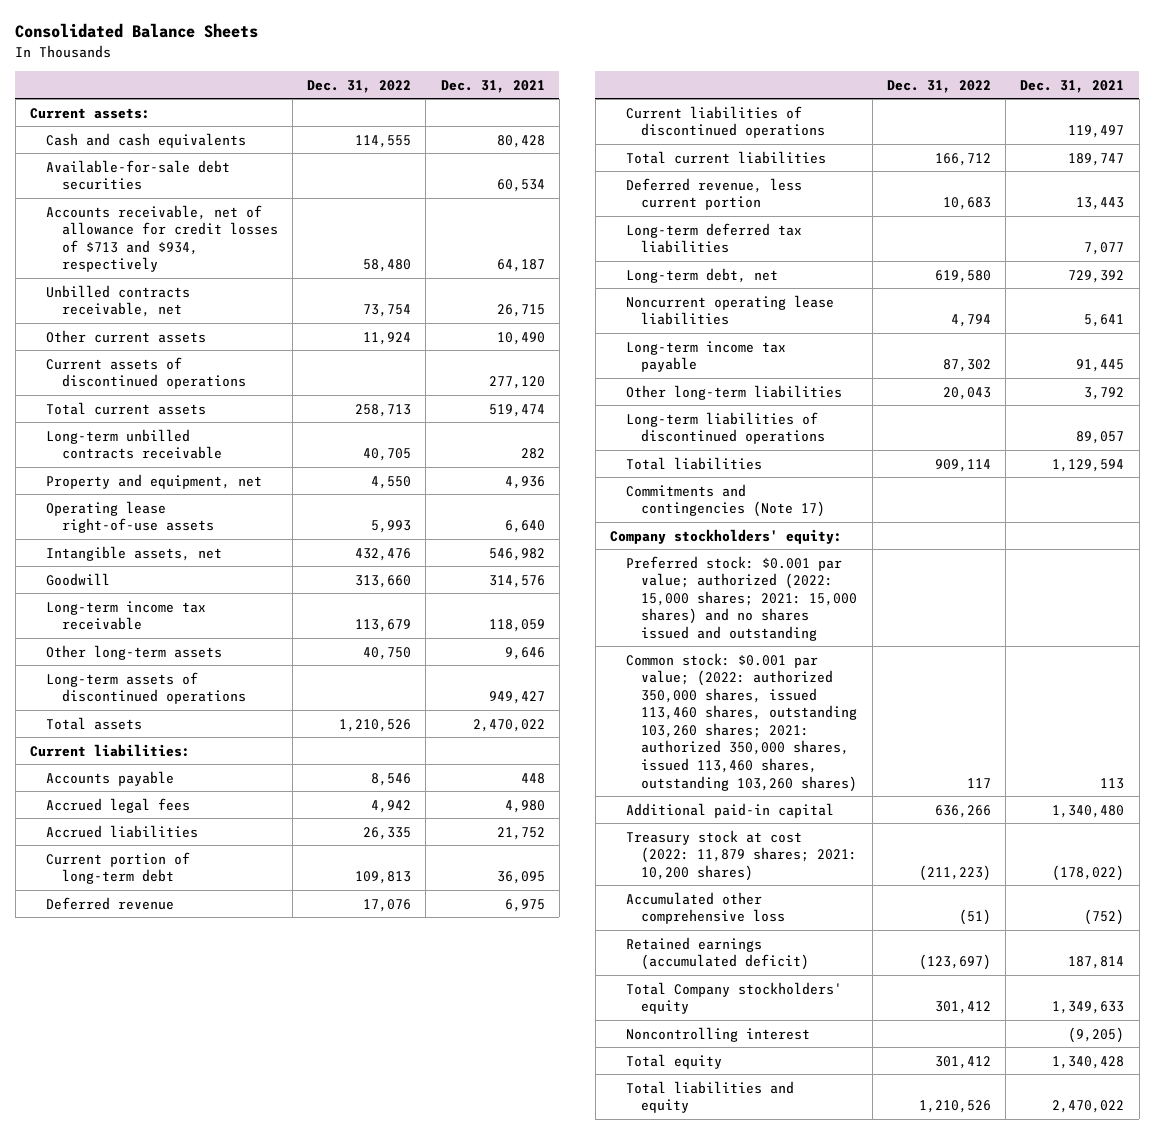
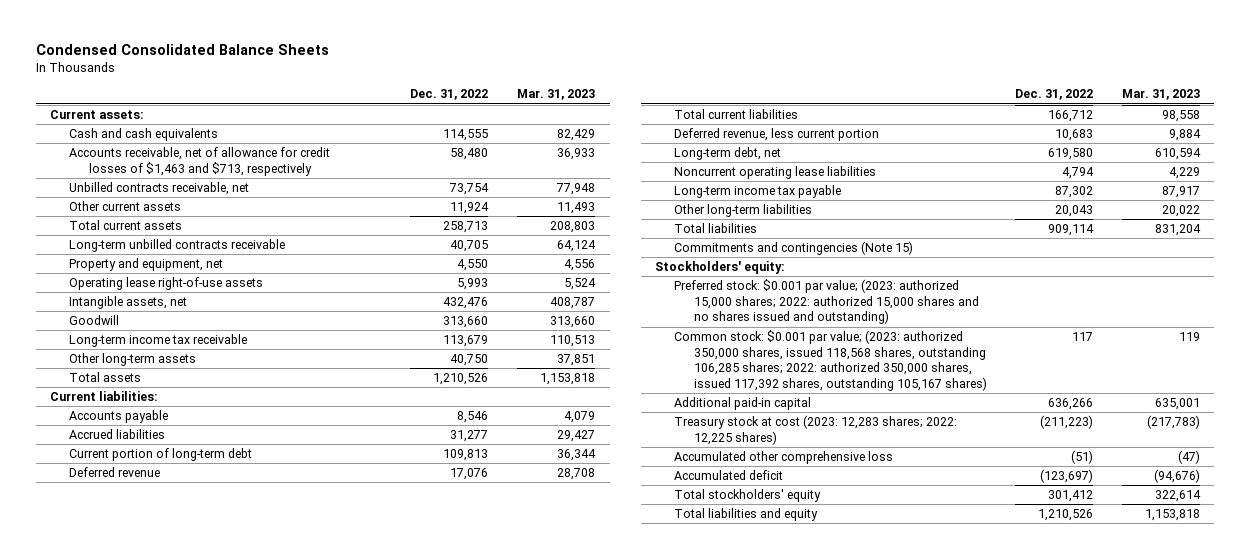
[15,23,259,39] Consolidated Balance Sheets -> [35,44,329,56] Condensed Consolidated Balance Sheets
[440,79,545,93] Dec. 31, 2021 -> none
none -> [517,89,596,101] Mar. 31, 2023
[45,159,230,191] Available-for-sale debt securities -> none
[45,204,278,273] Accounts receivable, net of allowance for credit losses of $713 and $934, respectively -> [69,147,331,176] Accounts receivable, net of allowance for credit losses of $1,463 and $713, respectively
[45,356,246,390] Current assets of discontinued operations -> none
[45,671,246,705] Long-term assets of discontinued operations -> none
[45,797,190,813] Accrued legal fees -> none
[363,826,412,840] 26,335 -> [450,430,489,443] 31,277
[625,105,826,139] Current liabilities of discontinued operations -> none
[625,222,802,254] Long-term deferred tax liabilities -> none
[625,411,826,445] Long-term liabilities of discontinued operations -> none
[625,483,826,518] Commitments and contingencies (Note 17) -> [674,241,914,256] Commitments and contingencies (Note 15)
[609,528,842,544] Company stockholders' equity: -> [655,261,786,275] Stockholders' equity:
[625,555,858,641] Preferred stock: $0.001 par value; authorized (2022: 15,000 shares; 2021: 15,000 shares) and no shares issued and outstanding -> [674,279,979,325] Preferred stock: $0.001 par value; (2023: authorized 15,000 shares; 2022: authorized 15,000 shares and no shares issued and outstanding)
[625,652,858,792] Common stock: $0.001 par value; (2022: authorized 350,000 shares, issued 113,460 shares, outstanding 103,260 shares; 2021: authorized 350,000 shares, issued 113,460 shares, outstanding 103,260 shares) -> [674,330,987,391] Common stock: $0.001 par value; (2023: authorized 350,000 shares, issued 118,568 shares, outstanding 106,285 shares; 2022: authorized 350,000 shares, issued 117,392 shares, outstanding 105,167 shares)
[625,829,858,881] Treasury stock at cost (2022: 11,879 shares; 2021: 10,200 shares) -> [674,415,958,445] Treasury stock at cost (2023: 12,283 shares; 2022: 12,225 shares)
[625,1026,810,1042] Noncontrolling interest -> none
[625,1053,722,1069] Total equity -> none
[625,936,810,971] Retained earnings (accumulated deficit) -> [674,470,784,481] Accumulated deficit
[625,981,842,1015] Total Company stockholders' equity -> [674,489,822,503] Total stockholders' equity

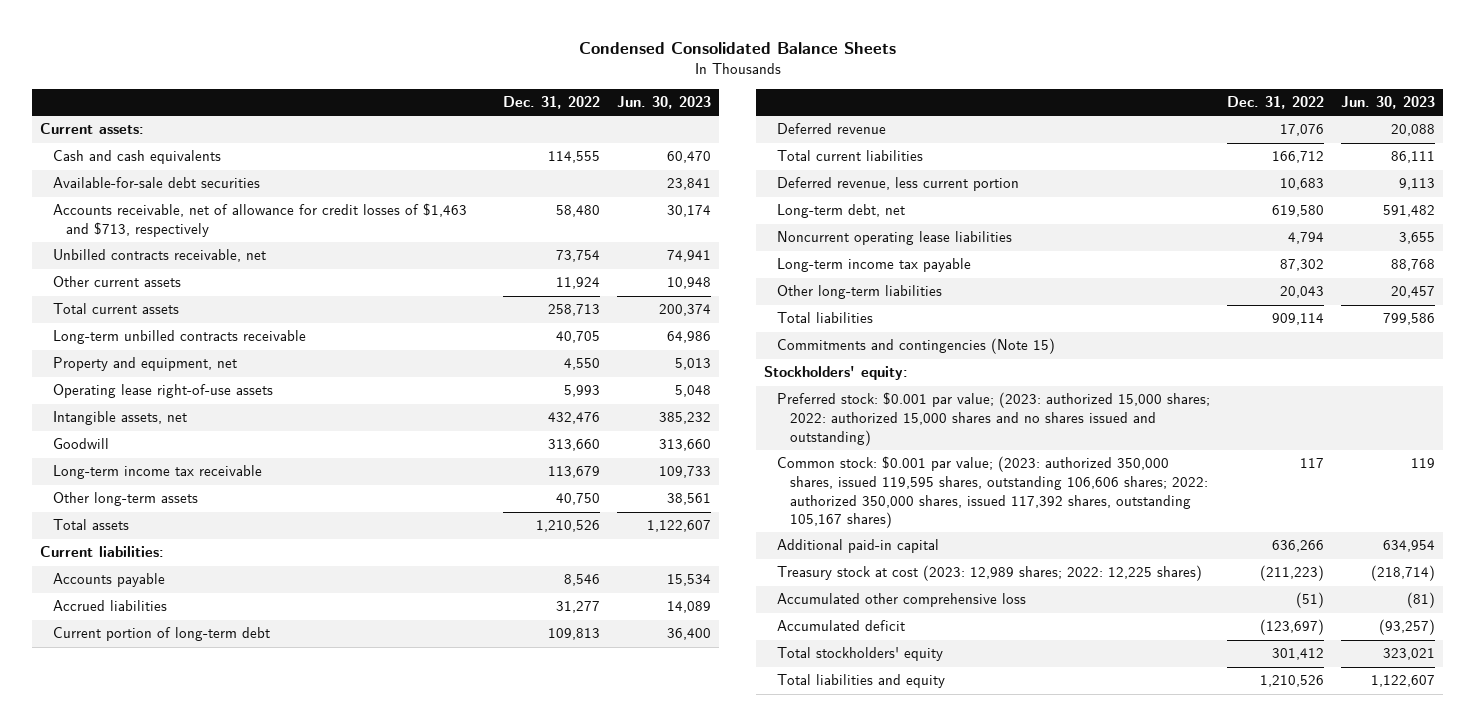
[517,89,596,101] Mar. 31, 2023 -> none
none -> [616,95,711,109] Jun. 30, 2023
none -> [53,177,261,189] Available-for-sale debt securities
[674,330,987,391] Common stock: $0.001 par value; (2023: authorized 350,000 shares, issued 118,568 shares, outstanding 106,285 shares; 2022: authorized 350,000 shares, issued 117,392 shares, outstanding 105,167 shares) -> [777,456,1208,529] Common stock: $0.001 par value; (2023: authorized 350,000 shares, issued 119,595 shares, outstanding 106,606 shares; 2022: authorized 350,000 shares, issued 117,392 shares, outstanding 105,167 shares)
[674,415,958,445] Treasury stock at cost (2023: 12,283 shares; 2022: 12,225 shares) -> [777,565,1203,582] Treasury stock at cost (2023: 12,989 shares; 2022: 12,225 shares)

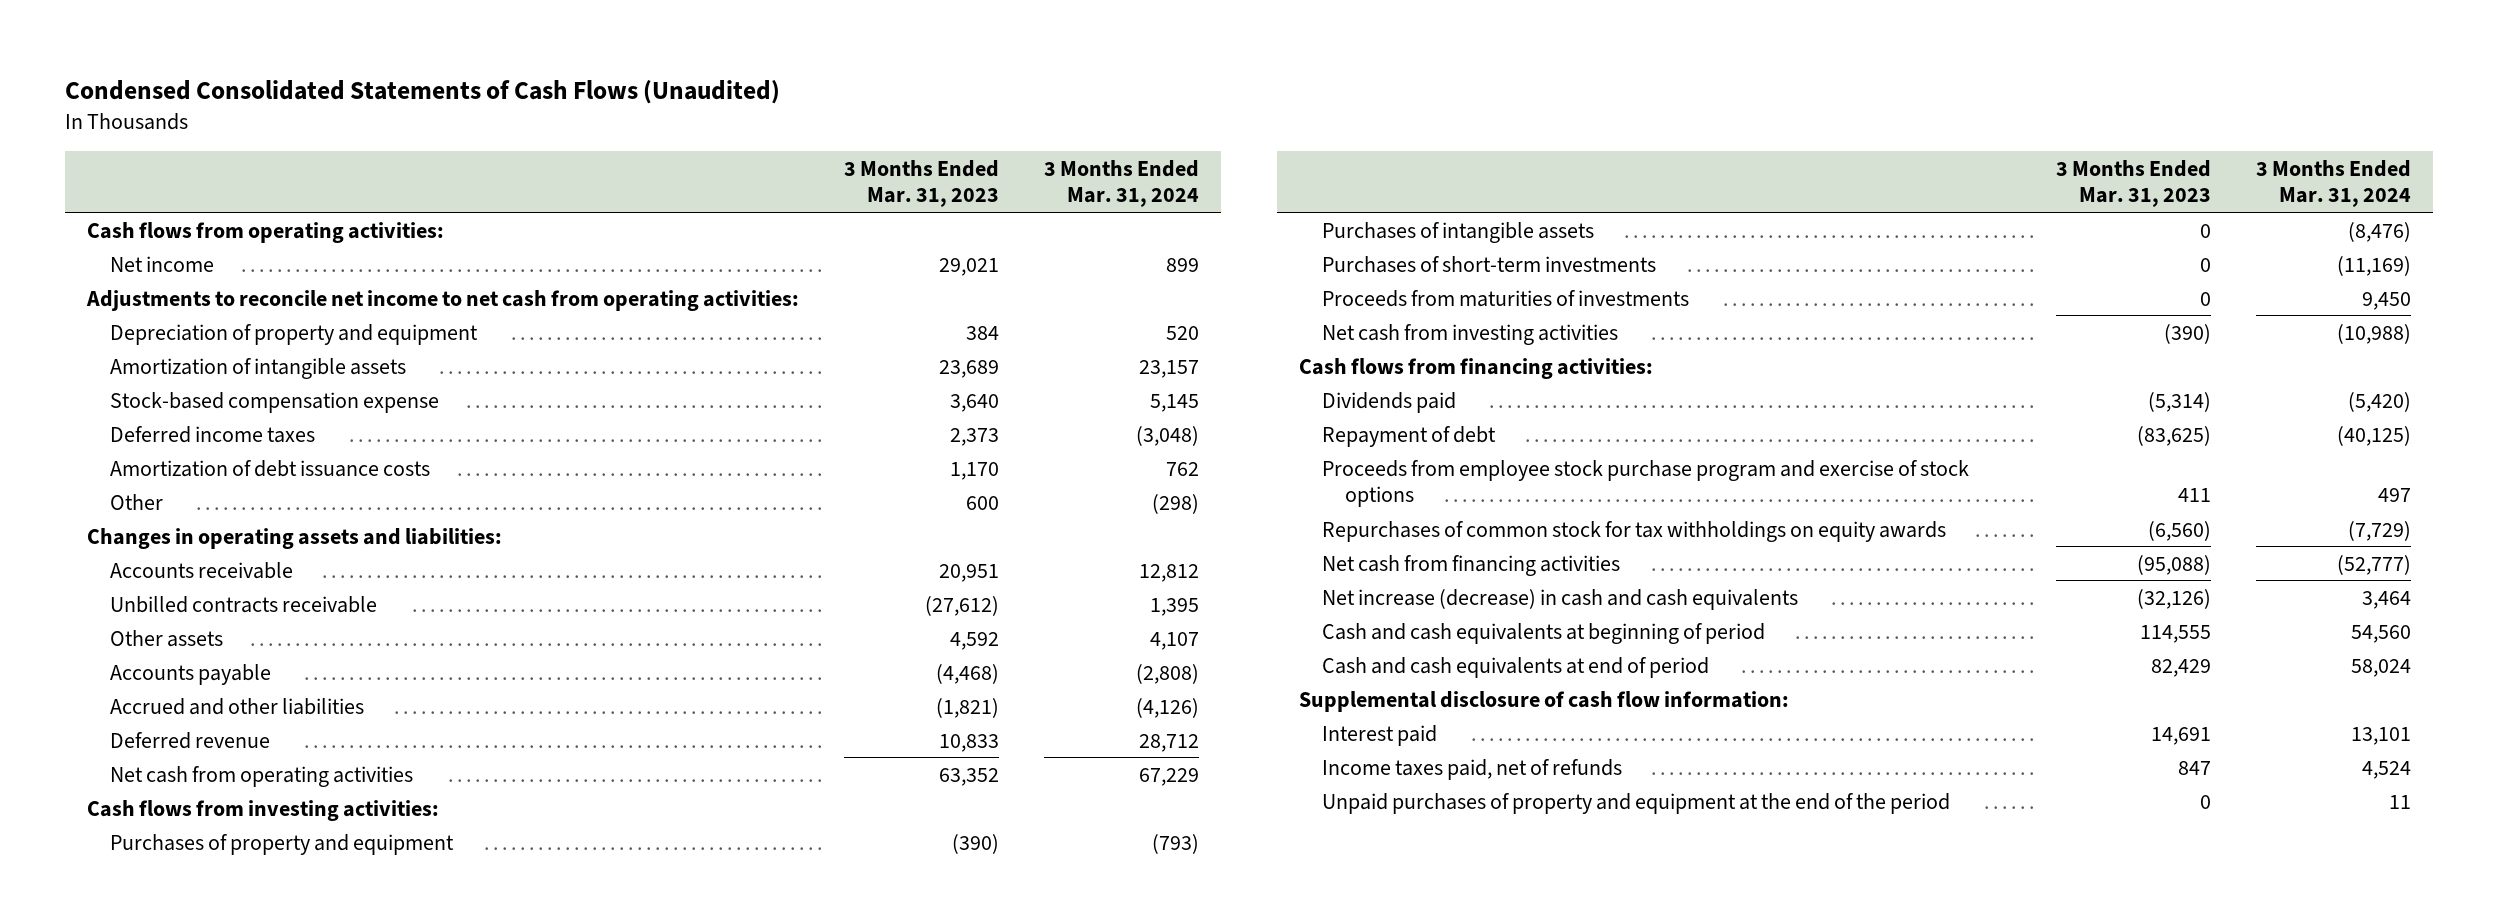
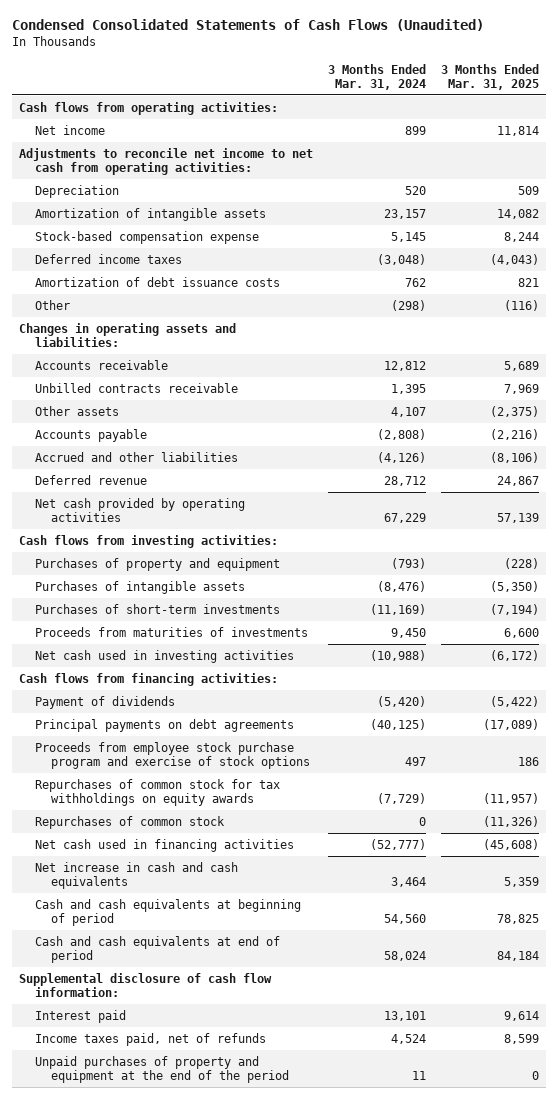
[844,159,1000,208] 3 Months Ended Mar. 31, 2023 -> none
none -> [440,63,539,90] 3 Months Ended Mar. 31, 2025
[110,323,479,345] Depreciation of property and equipment -> [35,184,120,198] Depreciation
[110,765,414,787] Net cash from operating activities -> [35,497,246,522] Net cash provided by operating activities
[1321,323,1618,345] Net cash from investing activities -> [35,649,295,663] Net cash used in investing activities
[1321,391,1456,413] Dividends paid -> [35,695,176,709] Payment of dividends
[1321,425,1496,447] Repayment of debt -> [35,718,295,732] Principal payments on debt agreements
none -> [35,815,226,829] Repurchases of common stock
[1321,554,1620,576] Net cash from financing activities -> [35,838,295,852] Net cash used in financing activities
[1321,588,1798,610] Net increase (decrease) in cash and cash equivalents -> [35,861,239,889] Net increase in cash and cash equivalents

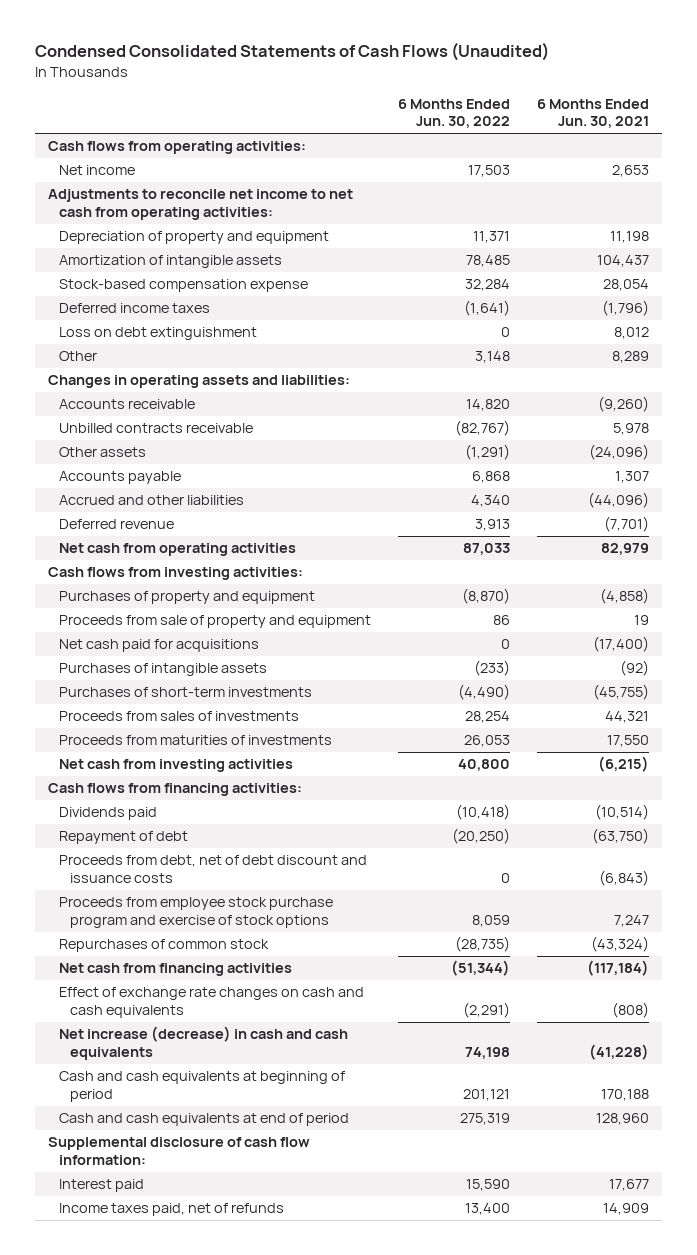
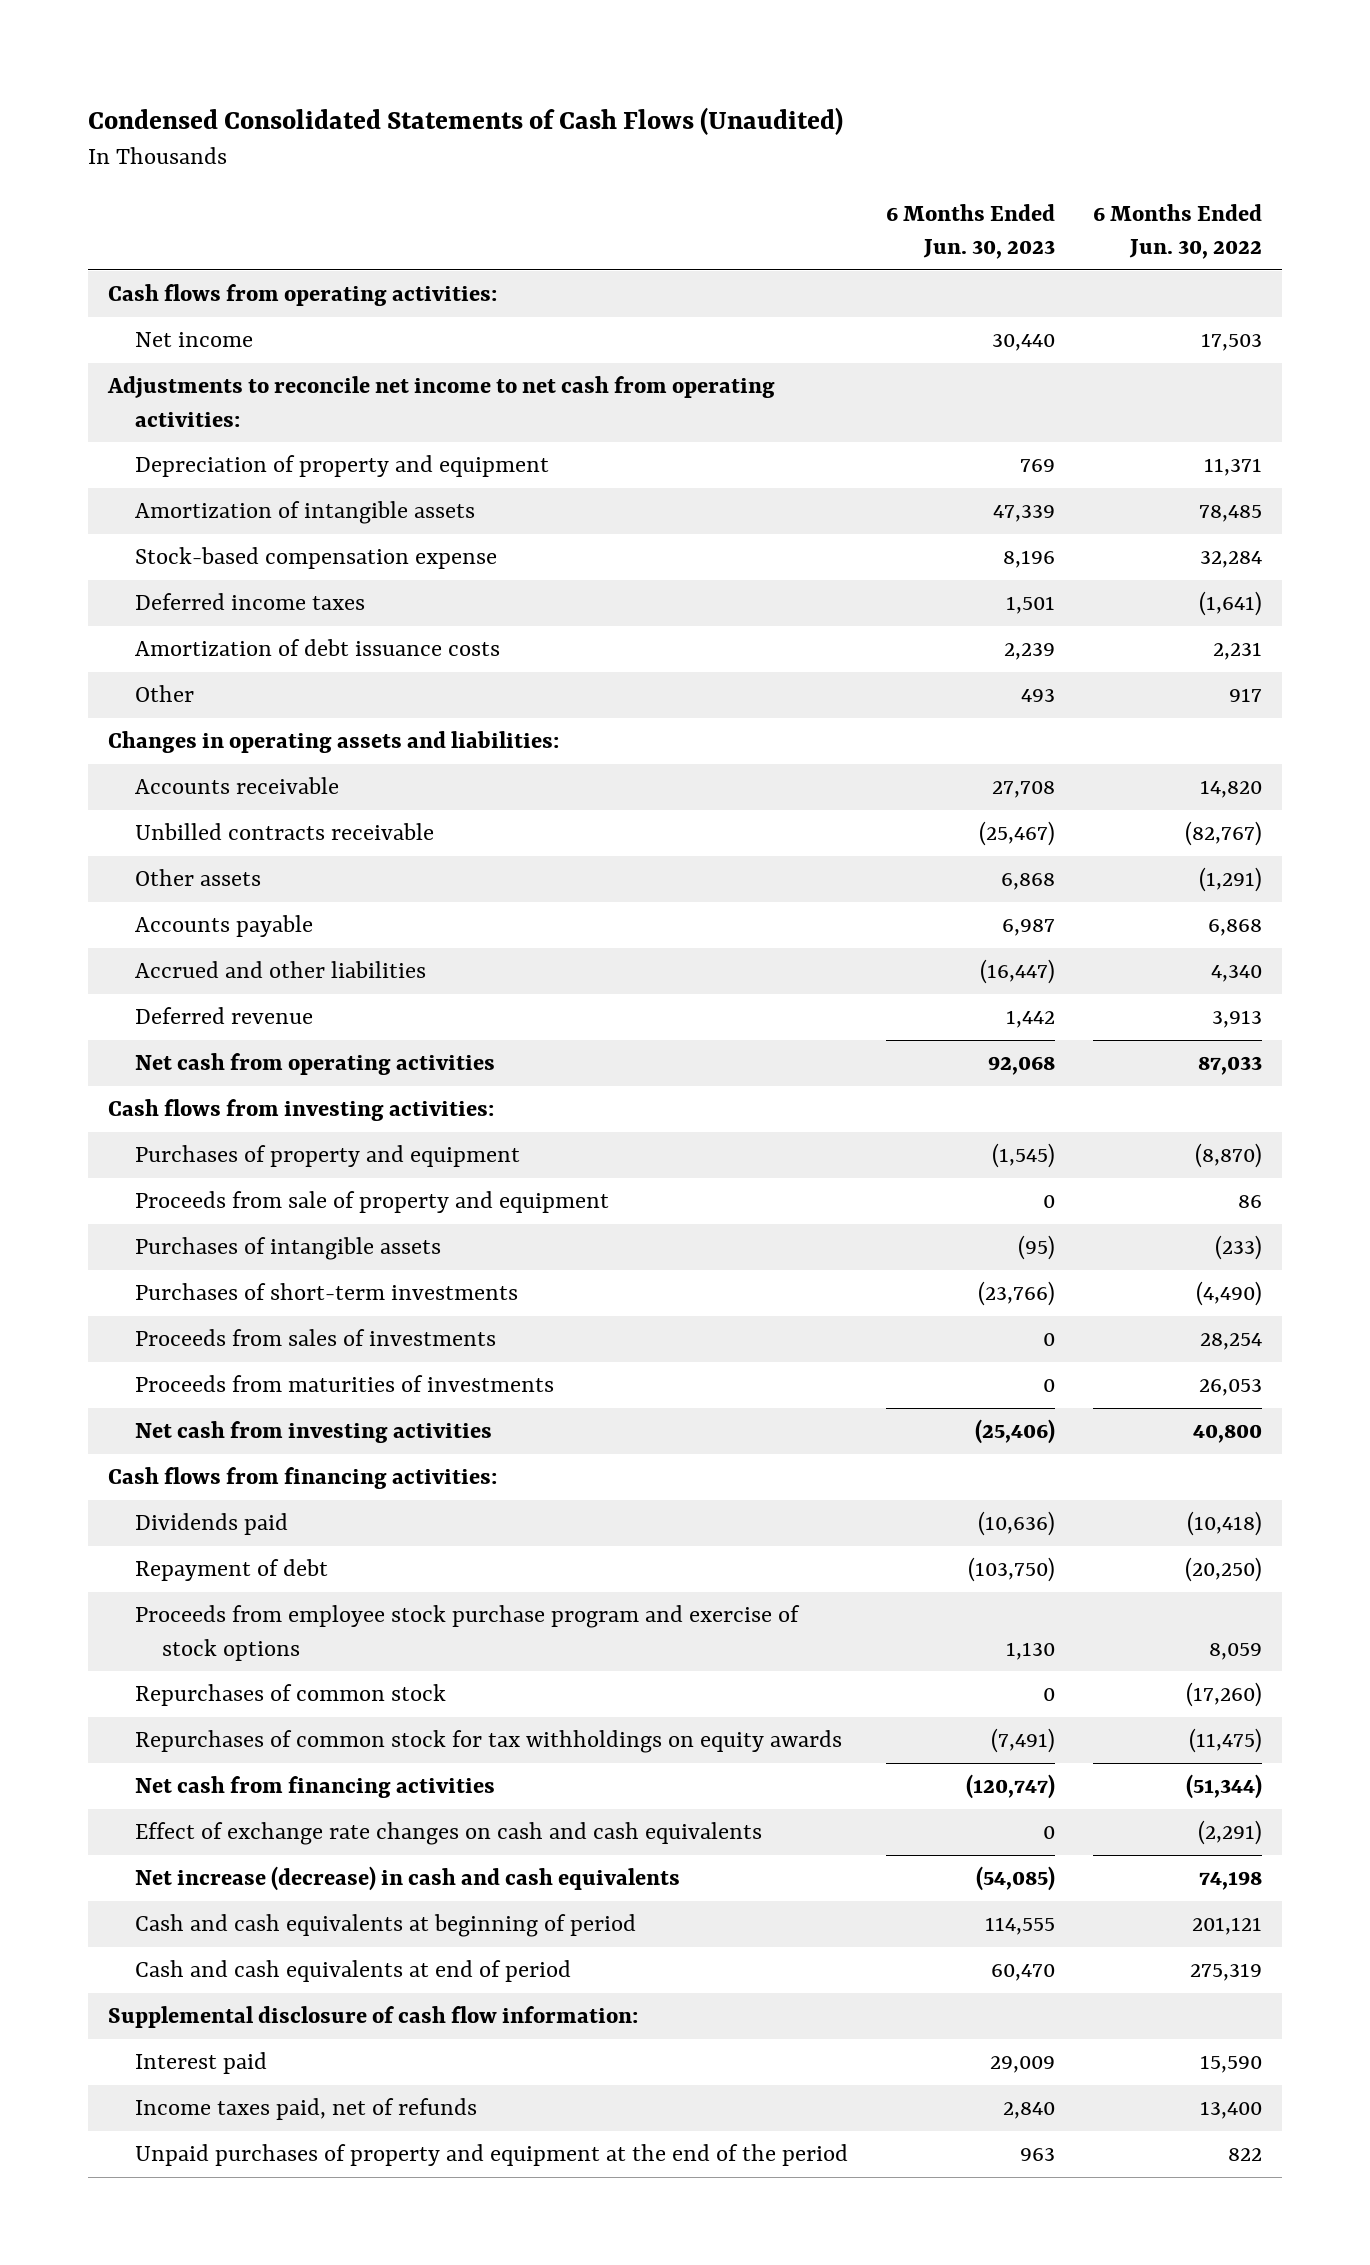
[536,98,649,129] 6 Months Ended Jun. 30, 2021 -> none
none -> [886,203,1056,260] 6 Months Ended Jun. 30, 2023
[58,327,257,341] Loss on debt extinguishment -> none
none -> [134,639,500,657] Amortization of debt issuance costs
[474,351,510,364] 3,148 -> [1229,688,1263,703] 917
[58,639,259,653] Net cash paid for acquisitions -> none
[58,855,367,884] Proceeds from debt, net of debt discount and issuance costs -> none
[454,936,510,953] (28,735) -> [1186,1682,1263,1708] (17,260)
none -> [134,1730,842,1754] Repurchases of common stock for tax withholdings on equity awards
none -> [134,2144,848,2167] Unpaid purchases of property and equipment at the end of the period

